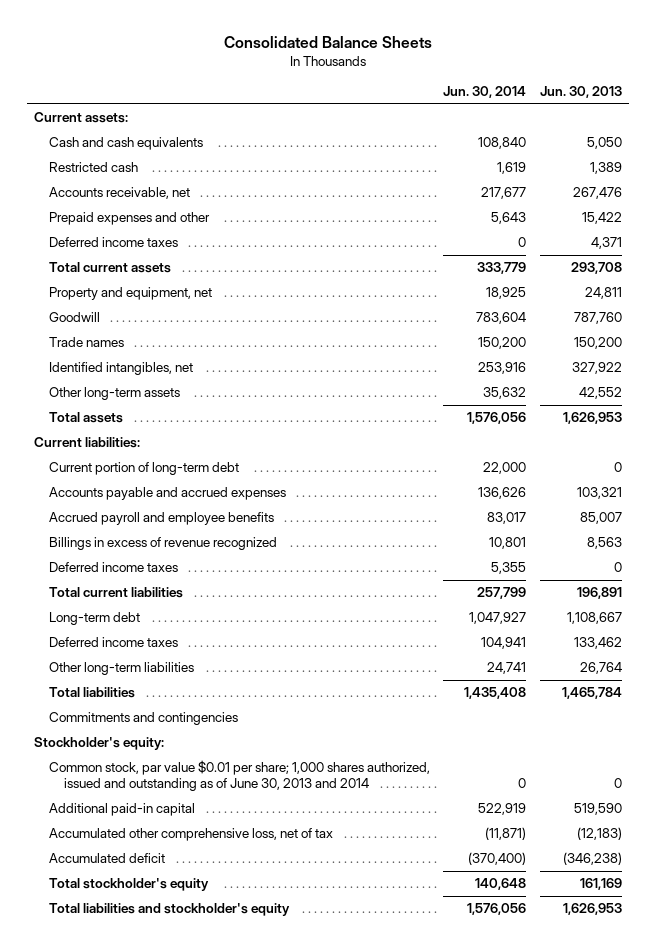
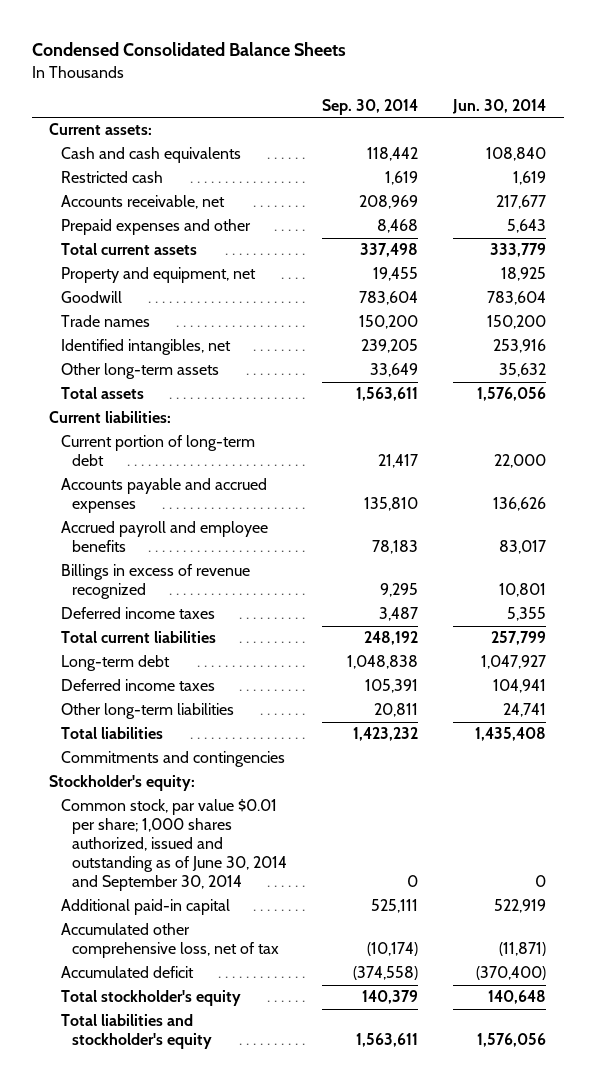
[223,35,432,48] Consolidated Balance Sheets -> [31,42,346,57] Condensed Consolidated Balance Sheets
[540,86,623,99] Jun. 30, 2013 -> none
none -> [322,98,419,115] Sep. 30, 2014
[48,237,178,248] Deferred income taxes -> none
[48,760,430,792] Common stock, par value $0.01 per share; 1,000 shares authorized, issued and outstanding as of June 30, 2013 and 2014 -> [60,799,288,892] Common stock, par value $0.01 per share; 1,000 shares authorized, issued and outstanding as of June 30, 2014 and September 30, 2014

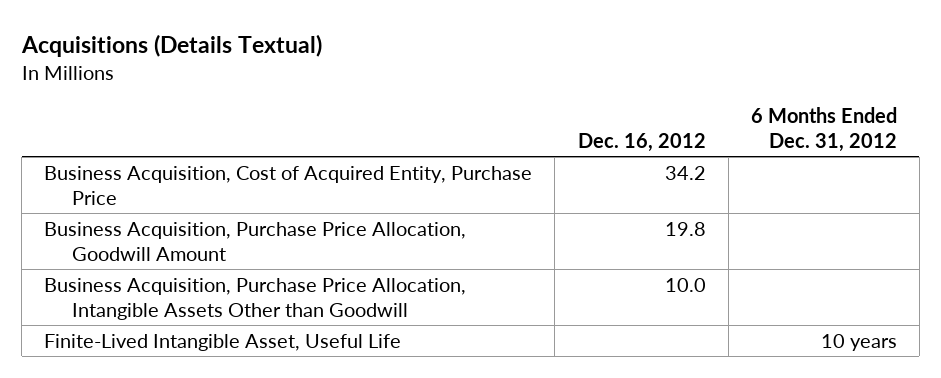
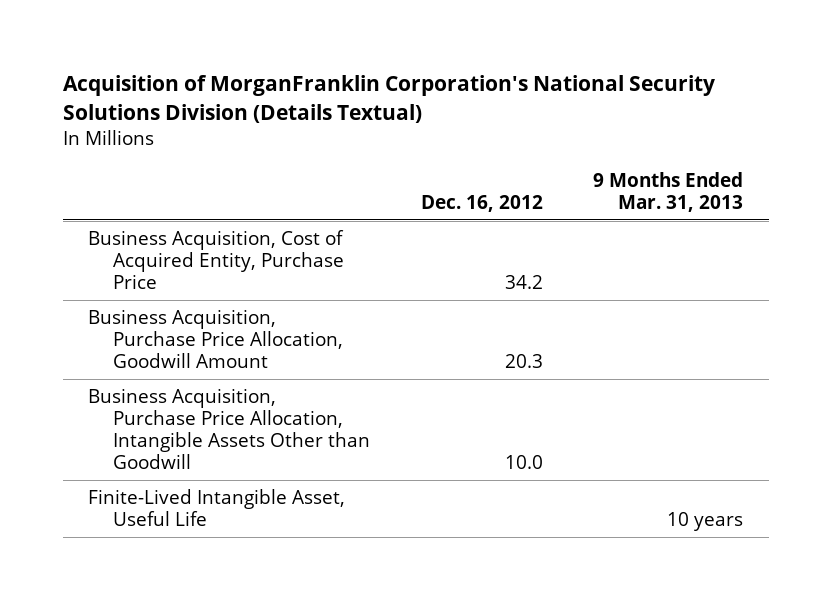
[20,33,322,57] Acquisitions (Details Textual) -> [62,75,715,123] Acquisition of MorganFranklin Corporation's National Security Solutions Division (Details Textual)
[750,106,897,152] 6 Months Ended Dec. 31, 2012 -> none
none -> [593,171,744,212] 9 Months Ended Mar. 31, 2013
[664,221,706,236] 19.8 -> [504,354,543,369] 20.3

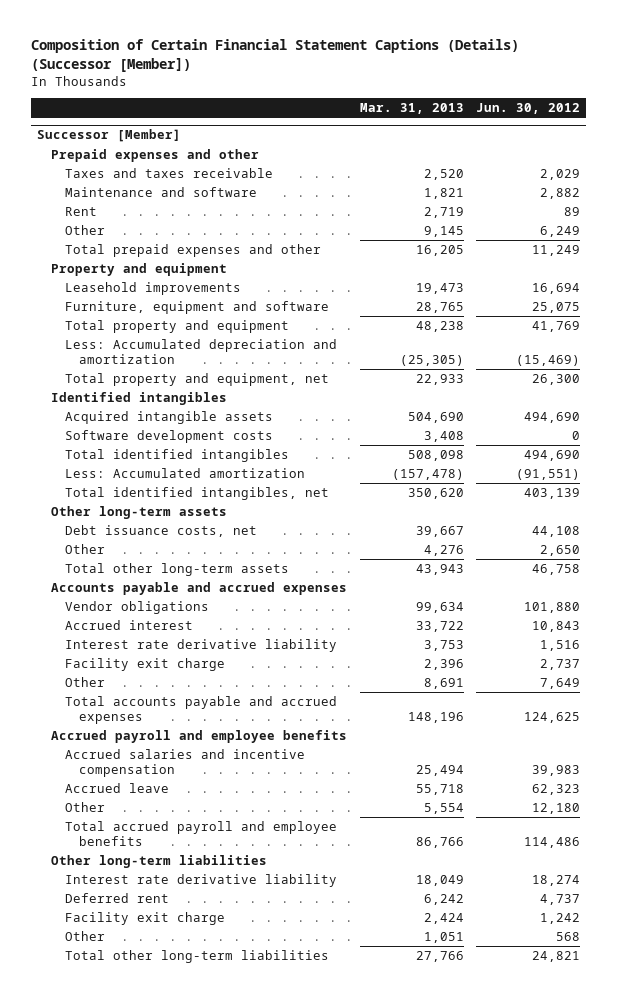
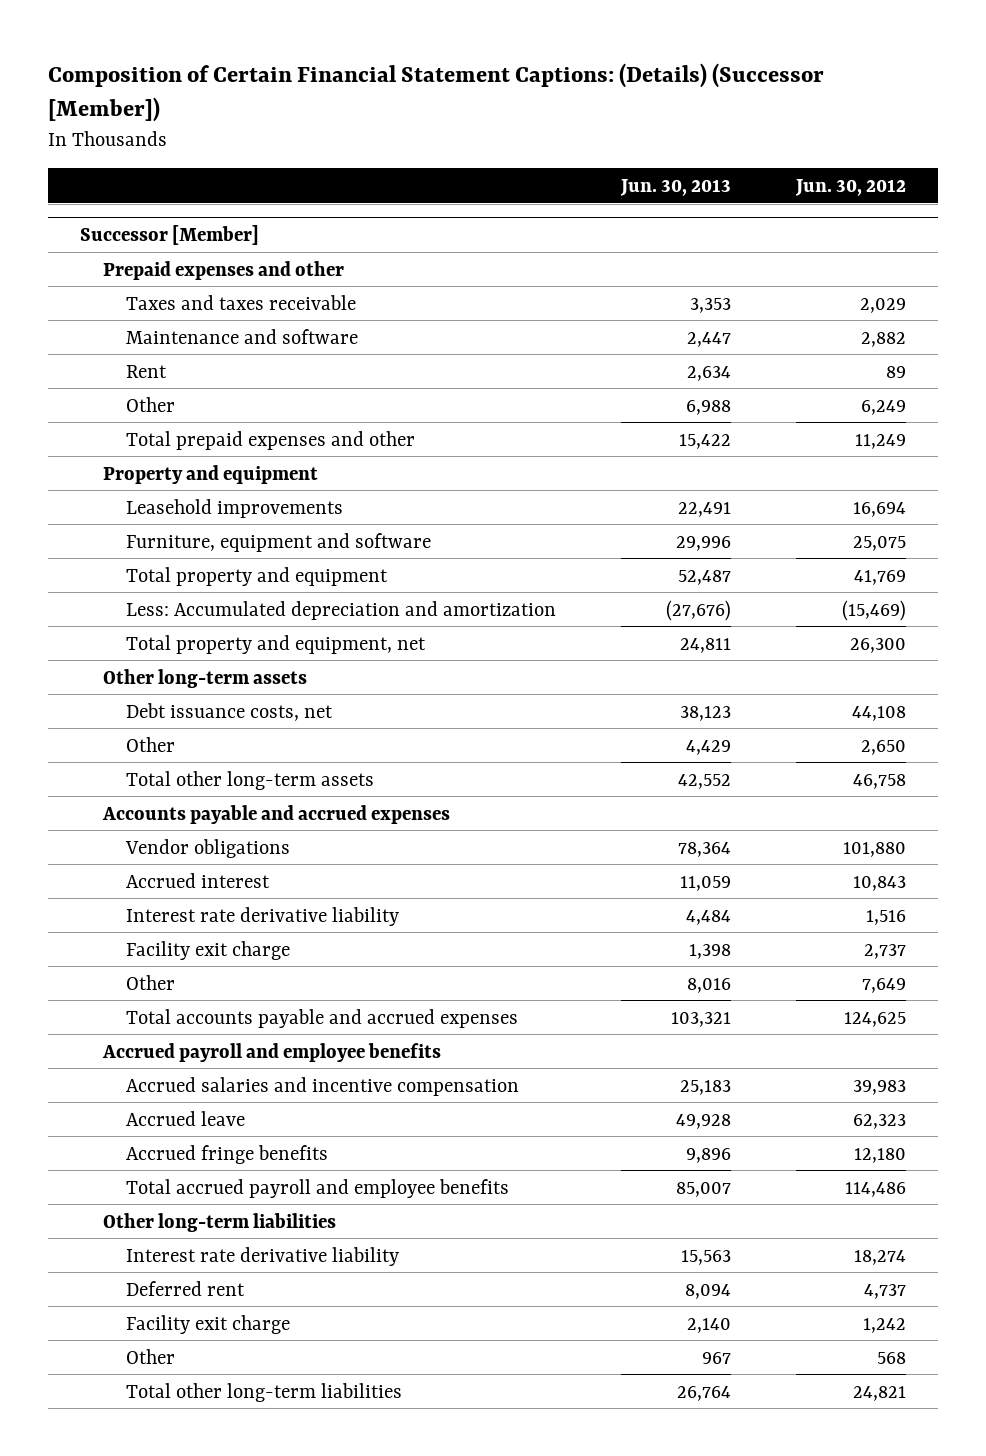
[31,39,520,73] Composition of Certain Financial Statement Captions (Details) (Successor [Member]) -> [47,63,824,123] Composition of Certain Financial Statement Captions: (Details) (Successor [Member])
[359,103,464,115] Mar. 31, 2013 -> none
none -> [619,178,731,196] Jun. 30, 2013
[51,391,228,405] Identified intangibles -> none
[65,410,274,424] Acquired intangible assets -> none
[65,429,274,443] Software development costs -> none
[65,448,290,462] Total identified intangibles -> none
[65,467,306,478] Less: Accumulated amortization -> none
[65,486,330,500] Total identified intangibles, net -> none
[65,801,106,812] Other -> [126,1144,329,1164] Accrued fringe benefits

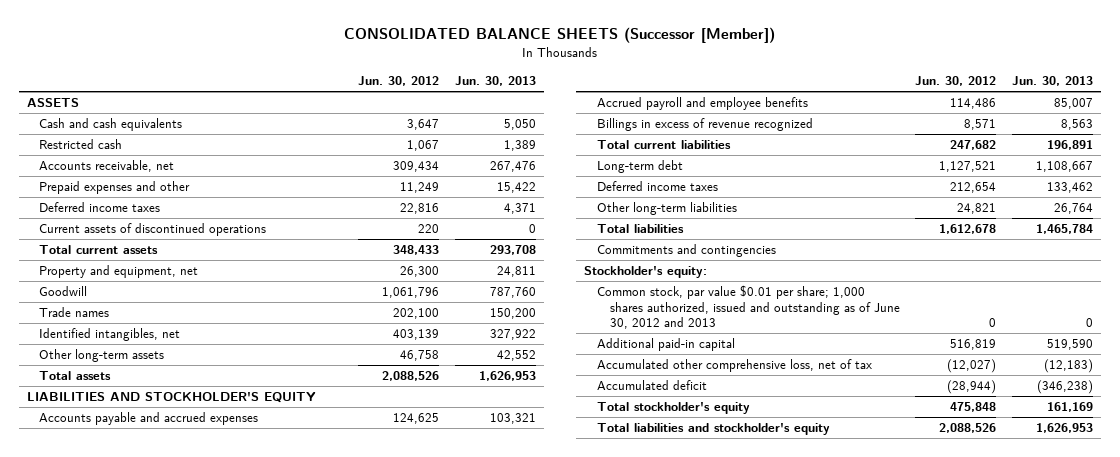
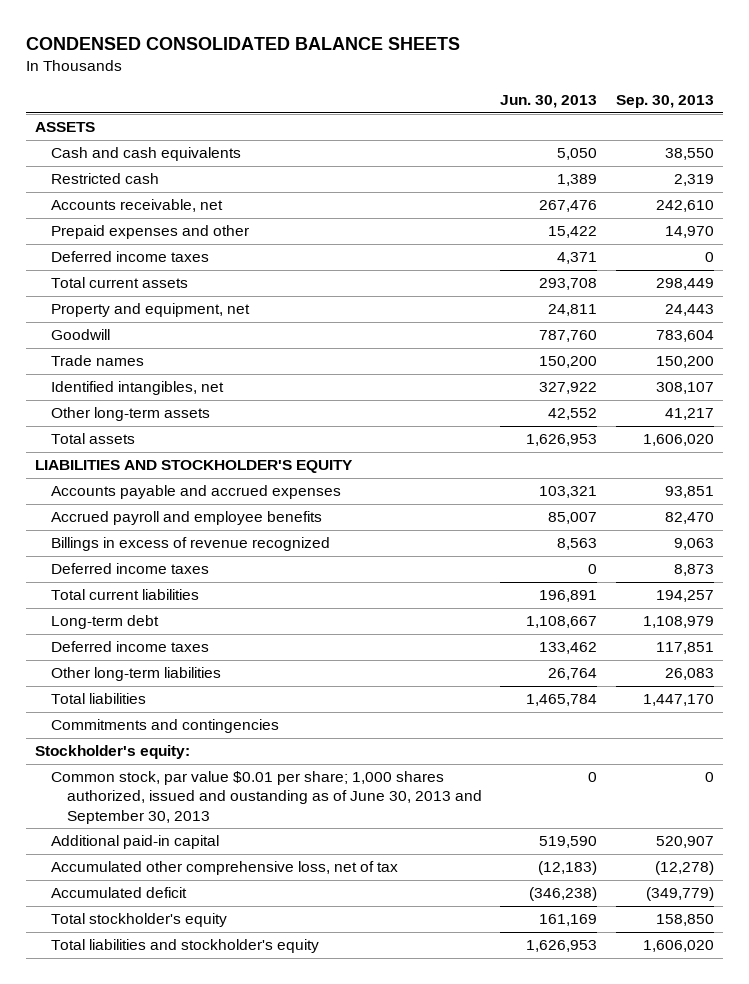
[343,27,775,44] CONSOLIDATED BALANCE SHEETS (Successor [Member]) -> [25,37,460,51] CONDENSED CONSOLIDATED BALANCE SHEETS
[357,76,439,87] Jun. 30, 2012 -> none
none -> [615,95,714,109] Sep. 30, 2013
[39,223,267,237] Current assets of discontinued operations -> none
none -> [51,563,210,575] Deferred income taxes
[596,285,900,330] Common stock, par value $0.01 per share; 1,000 shares authorized, issued and outstanding as of June 30, 2012 and 2013 -> [51,771,482,824] Common stock, par value $0.01 per share; 1,000 shares authorized, issued and oustanding as of June 30, 2013 and September 30, 2013

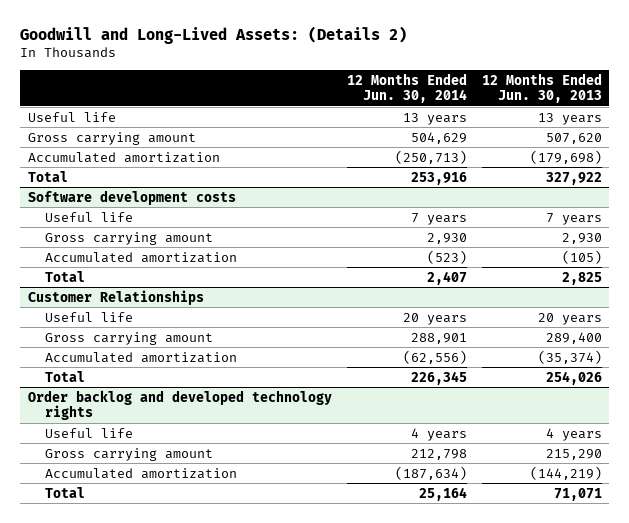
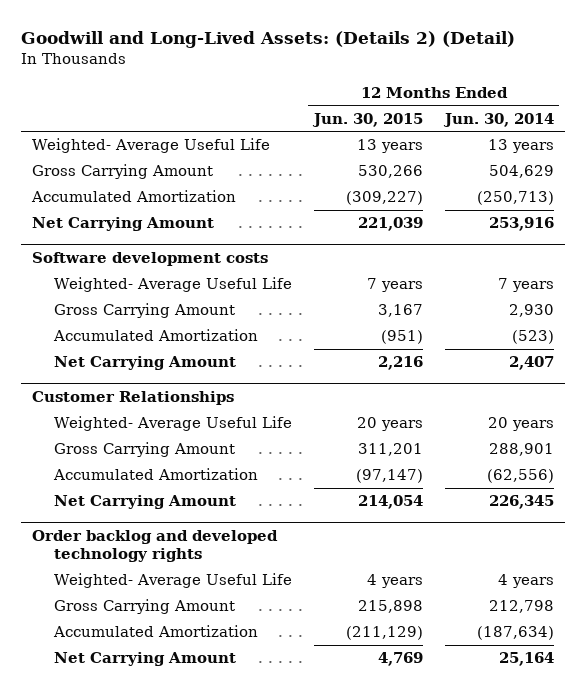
[20,25,408,44] Goodwill and Long-Lived Assets: (Details 2) -> [21,31,516,49] Goodwill and Long-Lived Assets: (Details 2) (Detail)
[481,72,602,104] 12 Months Ended Jun. 30, 2013 -> none
none -> [311,112,423,127] Jun. 30, 2015
[27,111,116,122] Useful life -> [32,138,271,154] Weighted- Average Useful Life
[27,131,196,145] Gross carrying amount -> [32,164,214,180] Gross Carrying Amount
[27,151,220,163] Accumulated amortization -> [31,190,237,203] Accumulated Amortization
[27,170,68,182] Total -> [32,217,215,232] Net Carrying Amount
[44,211,133,222] Useful life -> [53,277,292,293] Weighted- Average Useful Life
[44,231,213,245] Gross carrying amount -> [53,303,235,319] Gross Carrying Amount
[44,251,237,263] Accumulated amortization -> [52,329,258,342] Accumulated Amortization
[44,270,85,282] Total -> [53,356,236,371] Net Carrying Amount
[44,311,133,322] Useful life -> [53,416,292,432] Weighted- Average Useful Life
[44,331,213,345] Gross carrying amount -> [53,442,235,458] Gross Carrying Amount
[44,351,237,363] Accumulated amortization -> [52,468,258,481] Accumulated Amortization
[44,370,85,382] Total -> [53,495,236,510] Net Carrying Amount
[44,427,133,438] Useful life -> [53,573,292,589] Weighted- Average Useful Life
[44,447,213,461] Gross carrying amount -> [53,599,235,615] Gross Carrying Amount
[44,467,237,479] Accumulated amortization -> [52,625,258,638] Accumulated Amortization
[44,486,85,498] Total -> [53,652,236,667] Net Carrying Amount

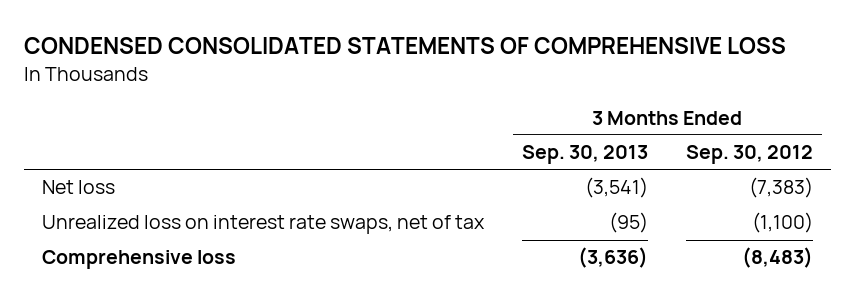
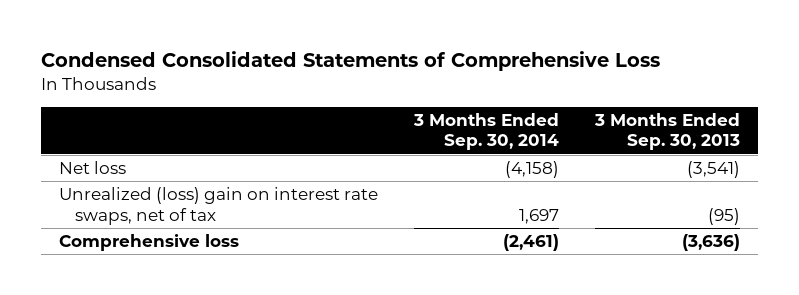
[23,37,786,55] CONDENSED CONSOLIDATED STATEMENTS OF COMPREHENSIVE LOSS -> [41,51,661,72] Condensed Consolidated Statements of Comprehensive Loss
[685,145,813,165] Sep. 30, 2012 -> none
none -> [412,112,559,151] 3 Months Ended Sep. 30, 2014
[42,215,486,235] Unrealized loss on interest rate swaps, net of tax -> [58,186,378,225] Unrealized (loss) gain on interest rate swaps, net of tax

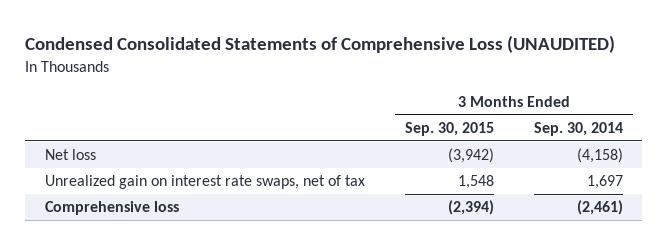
[41,51,661,72] Condensed Consolidated Statements of Comprehensive Loss -> [25,35,616,54] Condensed Consolidated Statements of Comprehensive Loss (UNAUDITED)
[593,112,740,151] 3 Months Ended Sep. 30, 2013 -> none
none -> [404,121,494,136] Sep. 30, 2015
[58,186,378,225] Unrealized (loss) gain on interest rate swaps, net of tax -> [45,175,366,190] Unrealized gain on interest rate swaps, net of tax

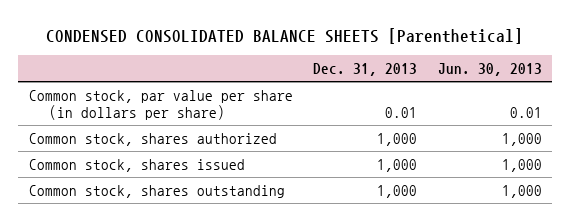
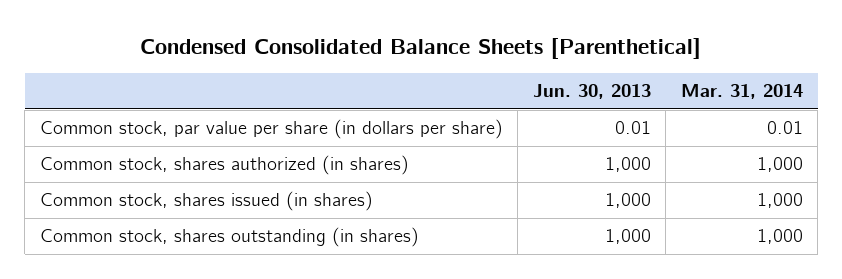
[46,27,524,44] CONDENSED CONSOLIDATED BALANCE SHEETS [Parenthetical] -> [140,38,702,60] Condensed Consolidated Balance Sheets [Parenthetical]
[313,62,418,76] Dec. 31, 2013 -> none
none -> [680,84,803,100] Mar. 31, 2014
[28,132,277,146] Common stock, shares authorized -> [39,155,409,176] Common stock, shares authorized (in shares)
[28,158,245,172] Common stock, shares issued -> [39,191,373,212] Common stock, shares issued (in shares)
[28,184,285,198] Common stock, shares outstanding -> [39,227,419,248] Common stock, shares outstanding (in shares)

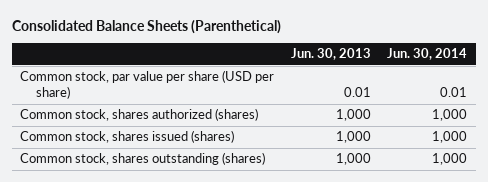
[140,38,702,60] Condensed Consolidated Balance Sheets [Parenthetical] -> [11,19,281,34] Consolidated Balance Sheets (Parenthetical)
[680,84,803,100] Mar. 31, 2014 -> none
none -> [387,48,468,61] Jun. 30, 2014
[39,119,503,140] Common stock, par value per share (in dollars per share) -> [20,70,275,99] Common stock, par value per share (USD per share)
[39,155,409,176] Common stock, shares authorized (in shares) -> [20,108,259,122] Common stock, shares authorized (shares)
[39,191,373,212] Common stock, shares issued (in shares) -> [20,130,235,144] Common stock, shares issued (shares)
[39,227,419,248] Common stock, shares outstanding (in shares) -> [20,152,266,166] Common stock, shares outstanding (shares)

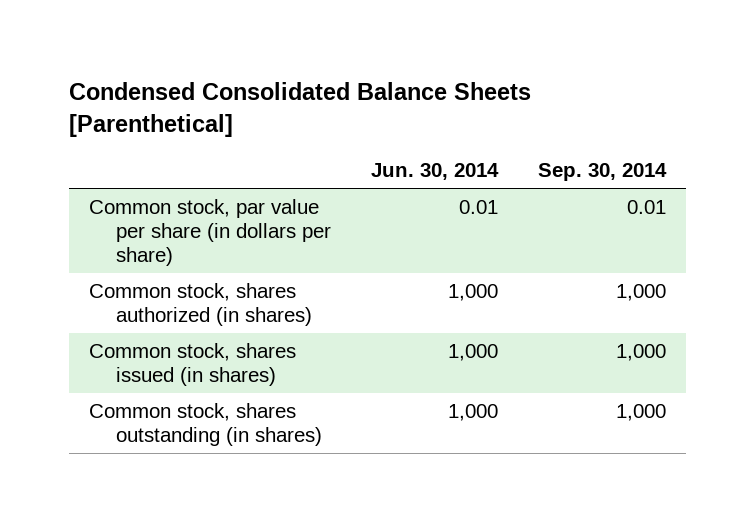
[11,19,281,34] Consolidated Balance Sheets (Parenthetical) -> [68,82,531,137] Condensed Consolidated Balance Sheets [Parenthetical]
[290,48,371,61] Jun. 30, 2013 -> none
none -> [537,162,667,181] Sep. 30, 2014
[20,70,275,99] Common stock, par value per share (USD per share) -> [88,199,331,267] Common stock, par value per share (in dollars per share)
[20,108,259,122] Common stock, shares authorized (shares) -> [88,283,312,327] Common stock, shares authorized (in shares)
[20,130,235,144] Common stock, shares issued (shares) -> [88,343,296,387] Common stock, shares issued (in shares)
[20,152,266,166] Common stock, shares outstanding (shares) -> [88,403,322,447] Common stock, shares outstanding (in shares)

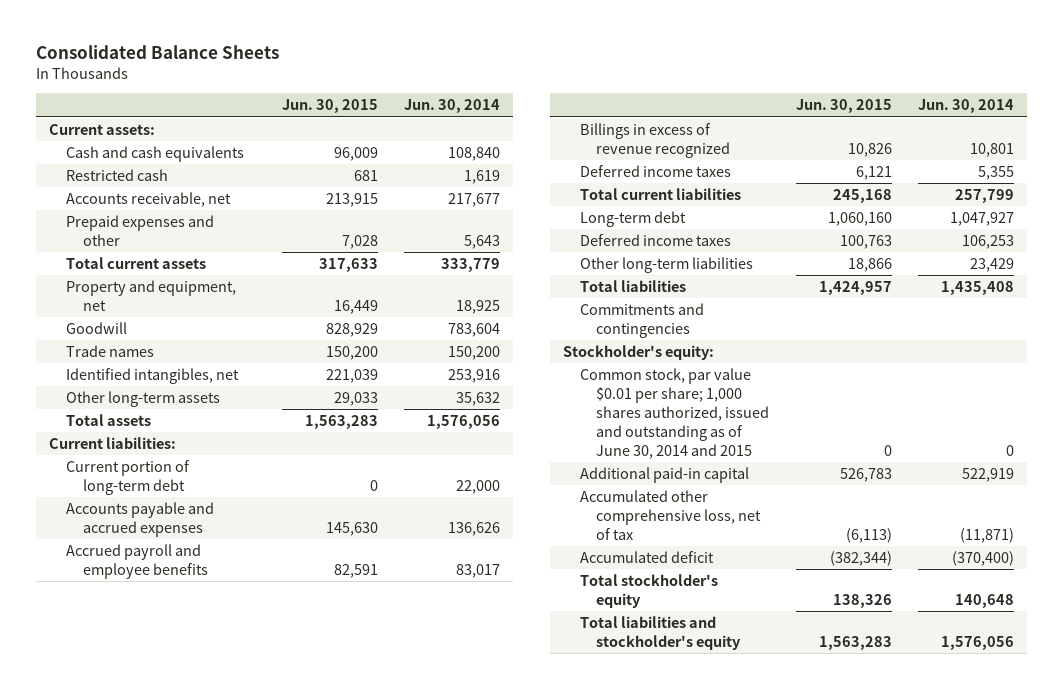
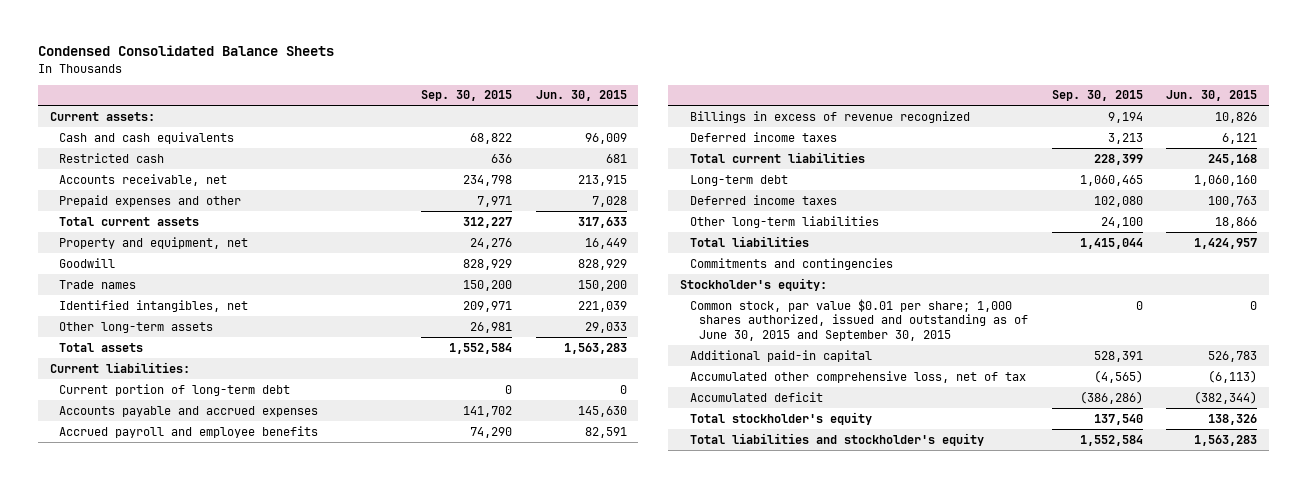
[36,44,280,59] Consolidated Balance Sheets -> [37,45,334,57] Condensed Consolidated Balance Sheets
[404,99,501,114] Jun. 30, 2014 -> none
none -> [421,90,513,102] Sep. 30, 2015
[579,368,770,459] Common stock, par value $0.01 per share; 1,000 shares authorized, issued and outstanding as of June 30, 2014 and 2015 -> [689,298,1029,341] Common stock, par value $0.01 per share; 1,000 shares authorized, issued and outstanding as of June 30, 2015 and September 30, 2015

